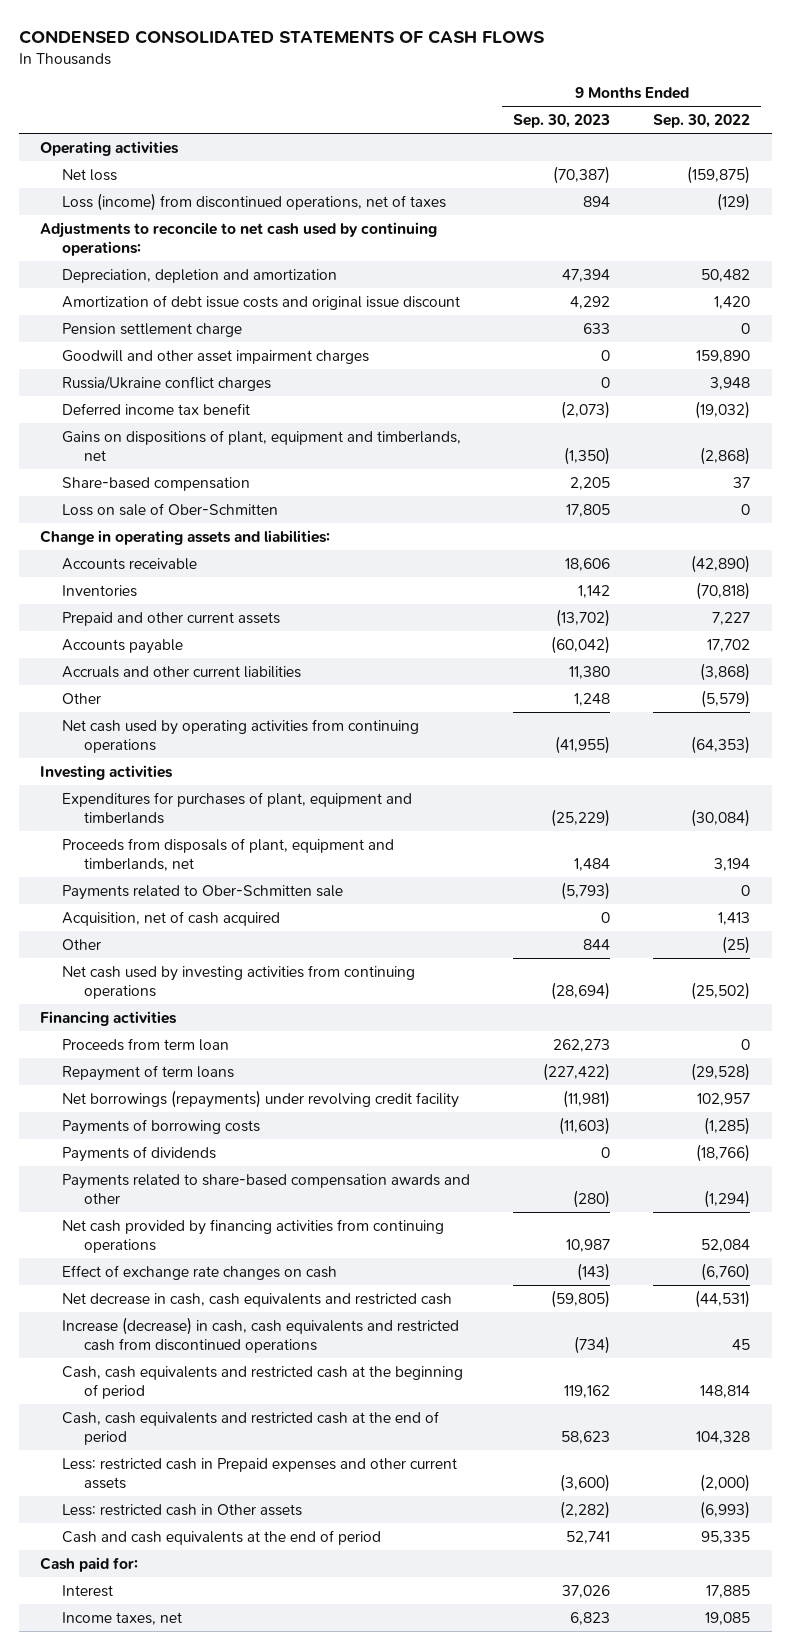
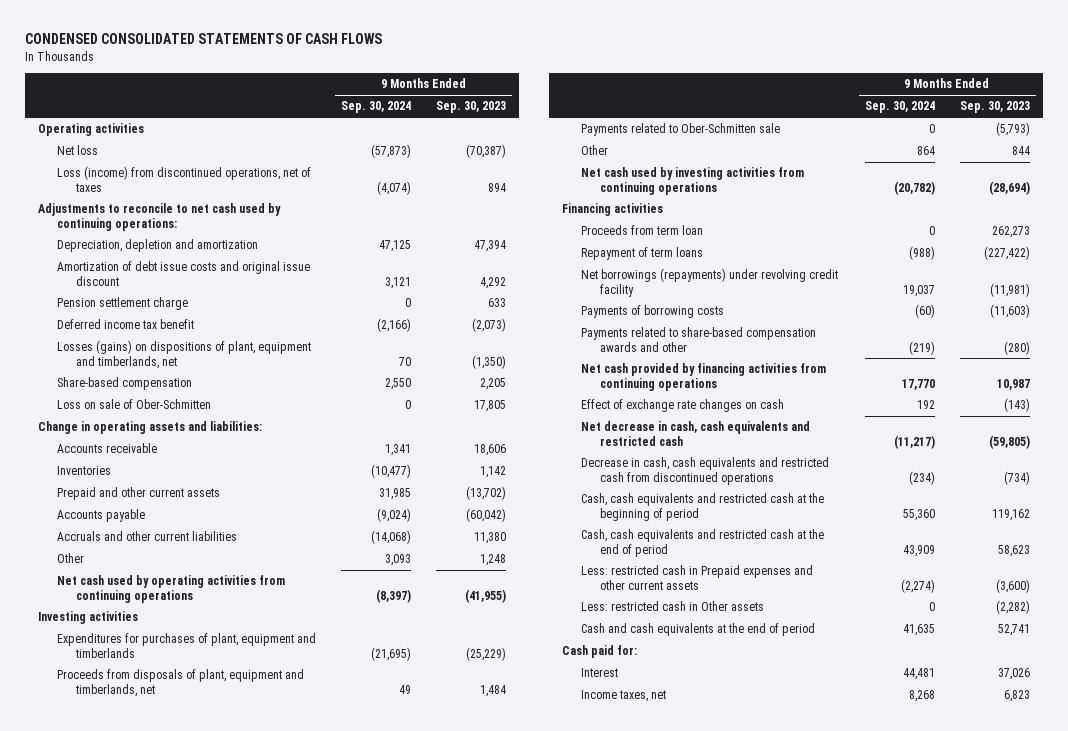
[653,114,751,129] Sep. 30, 2022 -> none
none -> [341,101,412,114] Sep. 30, 2024
[61,349,369,364] Goodwill and other asset impairment charges -> none
[61,375,271,391] Russia/Ukraine conflict charges -> none
[61,429,461,461] Gains on dispositions of plant, equipment and timberlands, net -> [56,340,311,369] Losses (gains) on dispositions of plant, equipment and timberlands, net
[61,910,280,926] Acquisition, net of cash acquired -> none
[61,1145,216,1162] Payments of dividends -> none
[61,1316,459,1353] Increase (decrease) in cash, cash equivalents and restricted cash from discontinued operations -> [580,457,829,485] Decrease in cash, cash equivalents and restricted cash from discontinued operations

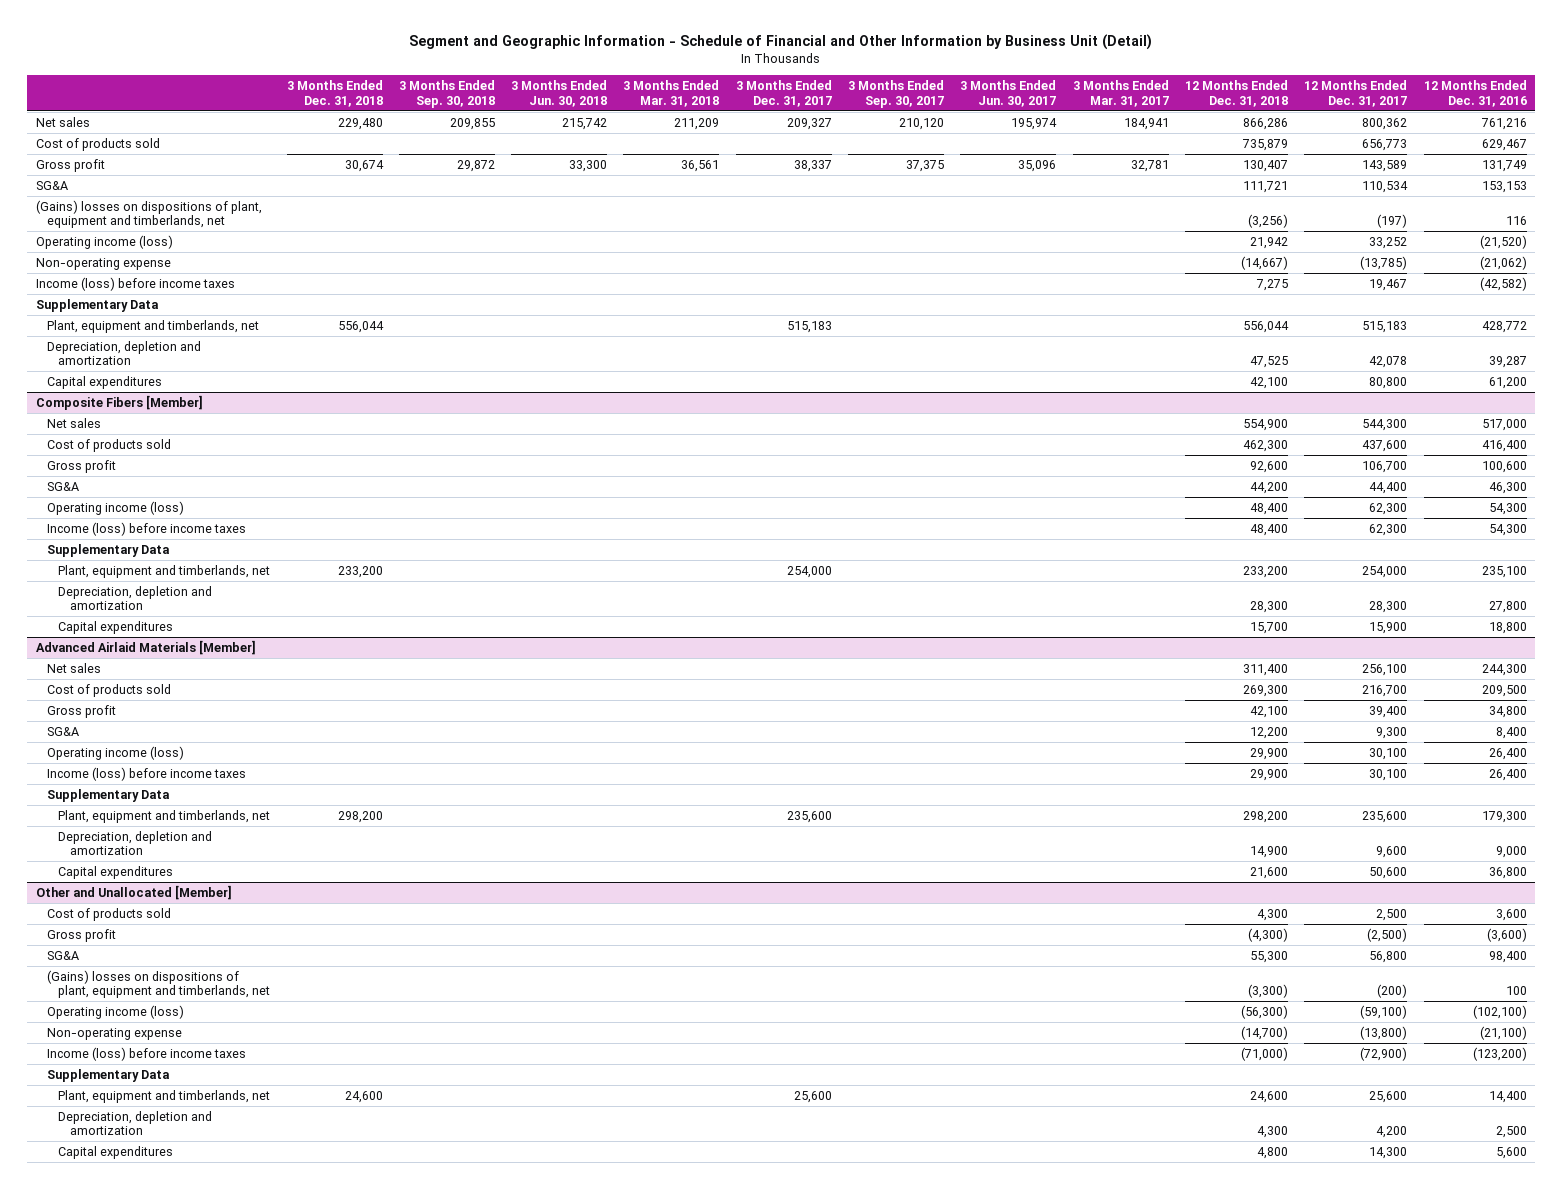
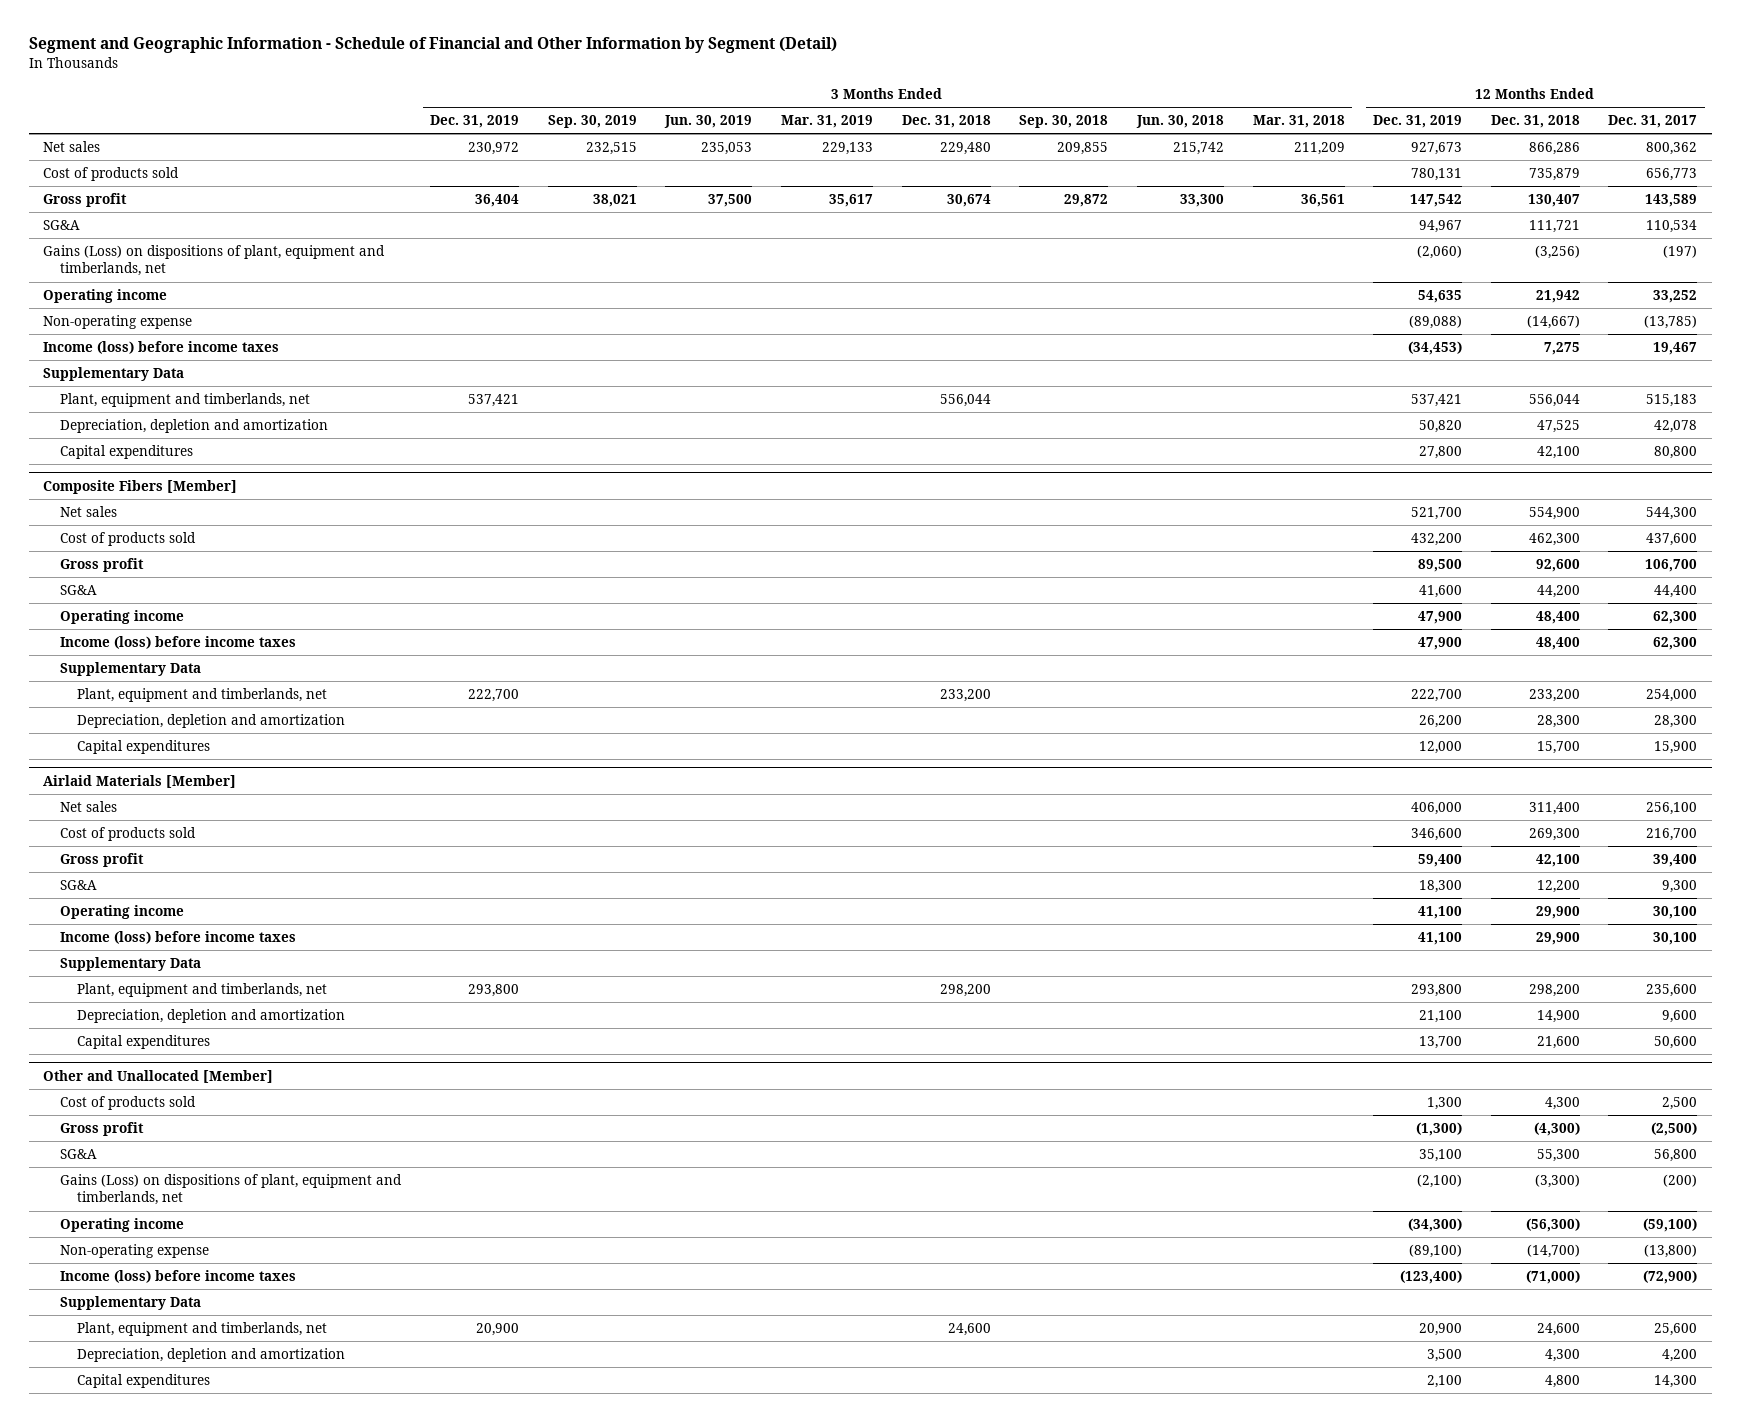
[409,34,1153,51] Segment and Geographic Information - Schedule of Financial and Other Information by Business Unit (Detail) -> [28,37,837,54] Segment and Geographic Information - Schedule of Financial and Other Information by Segment (Detail)
[735,79,832,107] 3 Months Ended Dec. 31, 2017 -> none
[848,79,945,108] 3 Months Ended Sep. 30, 2017 -> none
[960,79,1057,107] 3 Months Ended Jun. 30, 2017 -> none
[1072,79,1169,107] 3 Months Ended Mar. 31, 2017 -> none
[1423,79,1527,107] 12 Months Ended Dec. 31, 2016 -> none
none -> [429,115,519,129] Dec. 31, 2019
none -> [547,115,637,129] Sep. 30, 2019
none -> [664,115,753,129] Jun. 30, 2019
none -> [780,115,873,129] Mar. 31, 2019
none -> [1373,115,1463,129] Dec. 31, 2019
[35,199,262,229] (Gains) losses on dispositions of plant, equipment and timberlands, net -> [42,244,385,277] Gains (Loss) on dispositions of plant, equipment and timberlands, net
[35,234,173,249] Operating income (loss) -> [42,288,167,303] Operating income
[46,500,184,515] Operating income (loss) -> [60,609,185,624] Operating income
[35,639,256,655] Advanced Airlaid Materials [Member] -> [42,774,236,788] Airlaid Materials [Member]
[46,745,184,760] Operating income (loss) -> [60,904,185,919] Operating income
[46,969,271,999] (Gains) losses on dispositions of plant, equipment and timberlands, net -> [60,1173,403,1206] Gains (Loss) on dispositions of plant, equipment and timberlands, net
[46,1004,184,1019] Operating income (loss) -> [60,1217,185,1232] Operating income

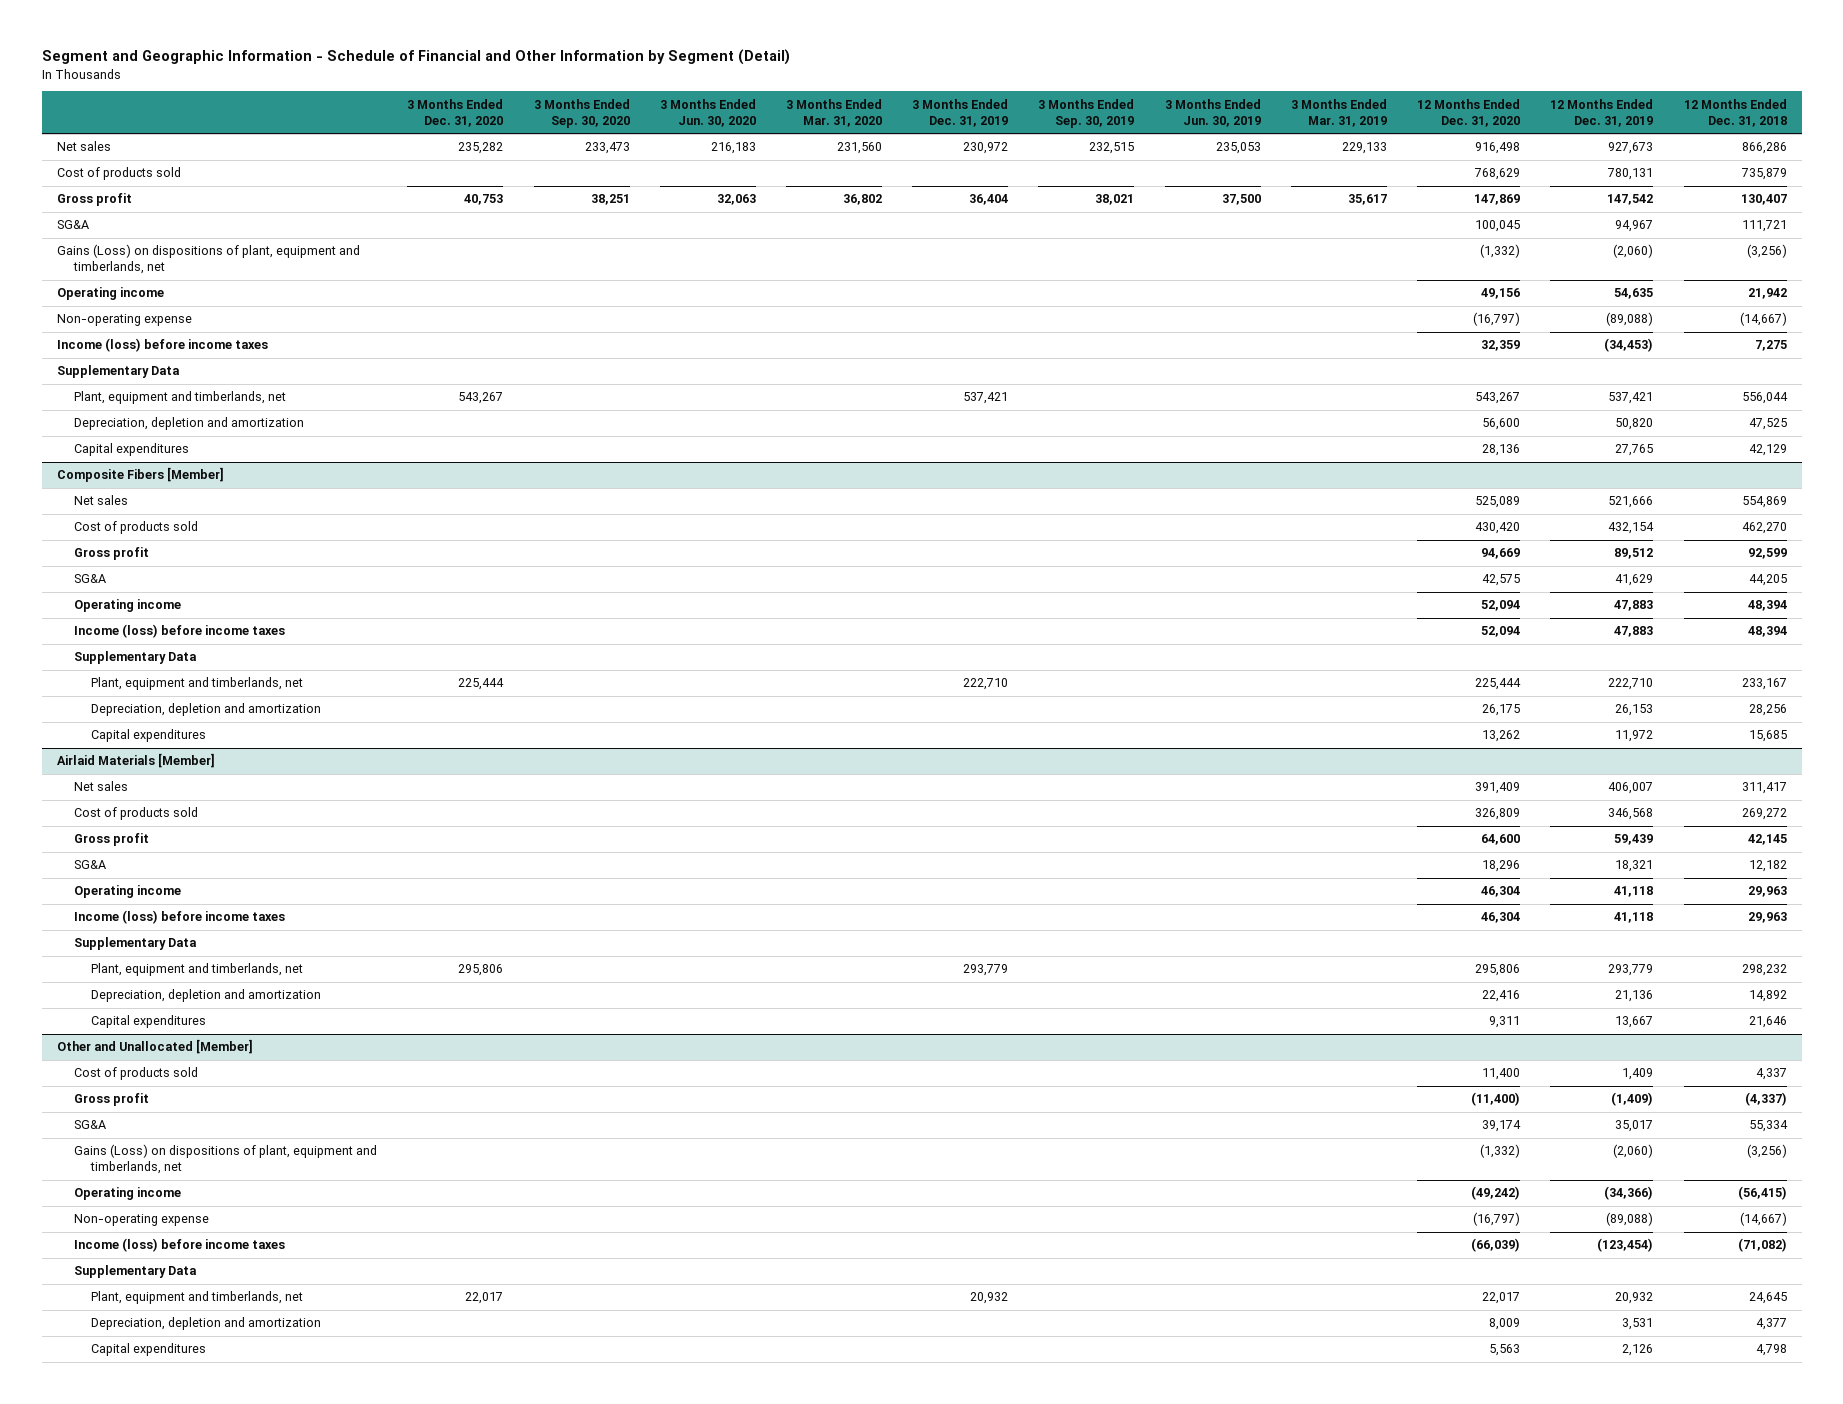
[901,115,991,129] Dec. 31, 2018 -> none
[1019,115,1109,129] Sep. 30, 2018 -> none
[1135,115,1224,129] Jun. 30, 2018 -> none
[1252,115,1345,129] Mar. 31, 2018 -> none
[1608,115,1698,129] Dec. 31, 2017 -> none
none -> [407,98,504,127] 3 Months Ended Dec. 31, 2020
none -> [533,98,630,128] 3 Months Ended Sep. 30, 2020
none -> [659,98,756,127] 3 Months Ended Jun. 30, 2020
none -> [785,98,882,127] 3 Months Ended Mar. 31, 2020
none -> [1417,98,1521,127] 12 Months Ended Dec. 31, 2020
[1419,445,1463,459] 27,800 -> [1615,444,1654,457] 27,765
[1536,445,1580,459] 42,100 -> [1748,444,1787,457] 42,129
[1411,506,1463,520] 521,700 -> [1608,496,1654,509] 521,666
[1528,506,1580,520] 554,900 -> [1741,496,1787,509] 554,869
[1411,532,1463,546] 432,200 -> [1608,522,1655,535] 432,154
[1528,532,1580,546] 462,300 -> [1741,522,1787,535] 462,270
[1418,558,1463,572] 89,500 -> [1614,548,1654,560] 89,512
[1535,558,1580,572] 92,600 -> [1747,548,1787,560] 92,599
[1419,584,1463,598] 41,600 -> [1615,574,1654,587] 41,629
[1536,584,1580,598] 44,200 -> [1748,574,1787,587] 44,205
[1418,610,1463,624] 47,900 -> [1614,600,1654,612] 47,883
[1535,610,1580,624] 48,400 -> [1747,600,1787,612] 48,394
[1418,636,1463,650] 47,900 -> [1614,626,1654,638] 47,883
[1535,636,1580,650] 48,400 -> [1747,626,1787,638] 48,394
[467,688,519,702] 222,700 -> [963,678,1009,691] 222,710
[1411,688,1463,702] 222,700 -> [1608,678,1654,691] 222,710
[1528,688,1580,702] 233,200 -> [1741,678,1787,691] 233,167
[1419,714,1463,728] 26,200 -> [1615,704,1654,717] 26,153
[1536,714,1580,728] 28,300 -> [1748,704,1787,717] 28,256
[1419,740,1463,754] 12,000 -> [1615,730,1654,743] 11,972
[1536,740,1580,754] 15,700 -> [1748,730,1787,743] 15,685
[1411,801,1463,815] 406,000 -> [1608,782,1654,795] 406,007
[1528,801,1580,815] 311,400 -> [1741,782,1787,795] 311,417
[1411,827,1463,841] 346,600 -> [1608,808,1654,821] 346,568
[1528,827,1580,841] 269,300 -> [1741,808,1787,821] 269,272
[1418,853,1463,867] 59,400 -> [1614,834,1654,846] 59,439
[1535,853,1580,867] 42,100 -> [1747,834,1787,846] 42,145
[1419,879,1463,893] 18,300 -> [1615,860,1654,873] 18,321
[1536,879,1580,893] 12,200 -> [1748,860,1787,873] 12,182
[1418,905,1463,919] 41,100 -> [1614,886,1654,898] 41,118
[1535,905,1580,919] 29,900 -> [1747,886,1787,898] 29,963
[1418,931,1463,945] 41,100 -> [1614,912,1654,924] 41,118
[1535,931,1580,945] 29,900 -> [1747,912,1787,924] 29,963
[467,983,519,997] 293,800 -> [963,964,1009,977] 293,779
[1411,983,1463,997] 293,800 -> [1608,964,1654,977] 293,779
[1528,983,1580,997] 298,200 -> [1741,964,1787,977] 298,232
[1419,1009,1463,1023] 21,100 -> [1615,990,1654,1003] 21,136
[1536,1009,1580,1023] 14,900 -> [1748,990,1787,1003] 14,892
[1419,1035,1463,1049] 13,700 -> [1615,1016,1654,1029] 13,667
[1536,1035,1580,1049] 21,600 -> [1748,1016,1787,1029] 21,646
[1427,1096,1463,1110] 1,300 -> [1622,1068,1654,1081] 1,409
[1544,1096,1580,1110] 4,300 -> [1755,1068,1787,1081] 4,337
[1416,1121,1463,1136] (1,300) -> [1611,1092,1654,1107] (1,409)
[1533,1121,1580,1136] (4,300) -> [1744,1092,1787,1107] (4,337)
[1419,1148,1463,1162] 35,100 -> [1615,1120,1654,1133] 35,017
[1536,1148,1580,1162] 55,300 -> [1748,1120,1788,1133] 55,334
[1417,1173,1463,1188] (2,100) -> [1613,1144,1654,1159] (2,060)
[1534,1173,1580,1188] (3,300) -> [1746,1144,1787,1159] (3,256)
[1408,1217,1463,1232] (34,300) -> [1604,1186,1654,1201] (34,366)
[1525,1217,1580,1232] (56,300) -> [1737,1186,1787,1201] (56,415)
[1409,1243,1463,1258] (89,100) -> [1606,1212,1654,1227] (89,088)
[1526,1243,1580,1258] (14,700) -> [1739,1212,1787,1227] (14,667)
[1400,1269,1463,1284] (123,400) -> [1597,1238,1654,1253] (123,454)
[1525,1269,1580,1284] (71,000) -> [1737,1238,1787,1253] (71,082)
[475,1322,519,1336] 20,900 -> [970,1292,1009,1305] 20,932
[1419,1322,1463,1336] 20,900 -> [1615,1292,1654,1305] 20,932
[1536,1322,1580,1336] 24,600 -> [1748,1292,1787,1305] 24,645
[1427,1348,1463,1362] 3,500 -> [1622,1318,1654,1331] 3,531
[1544,1348,1580,1362] 4,300 -> [1755,1318,1787,1331] 4,377
[1427,1374,1463,1388] 2,100 -> [1622,1344,1654,1357] 2,126
[1544,1374,1580,1388] 4,800 -> [1755,1344,1787,1357] 4,798

